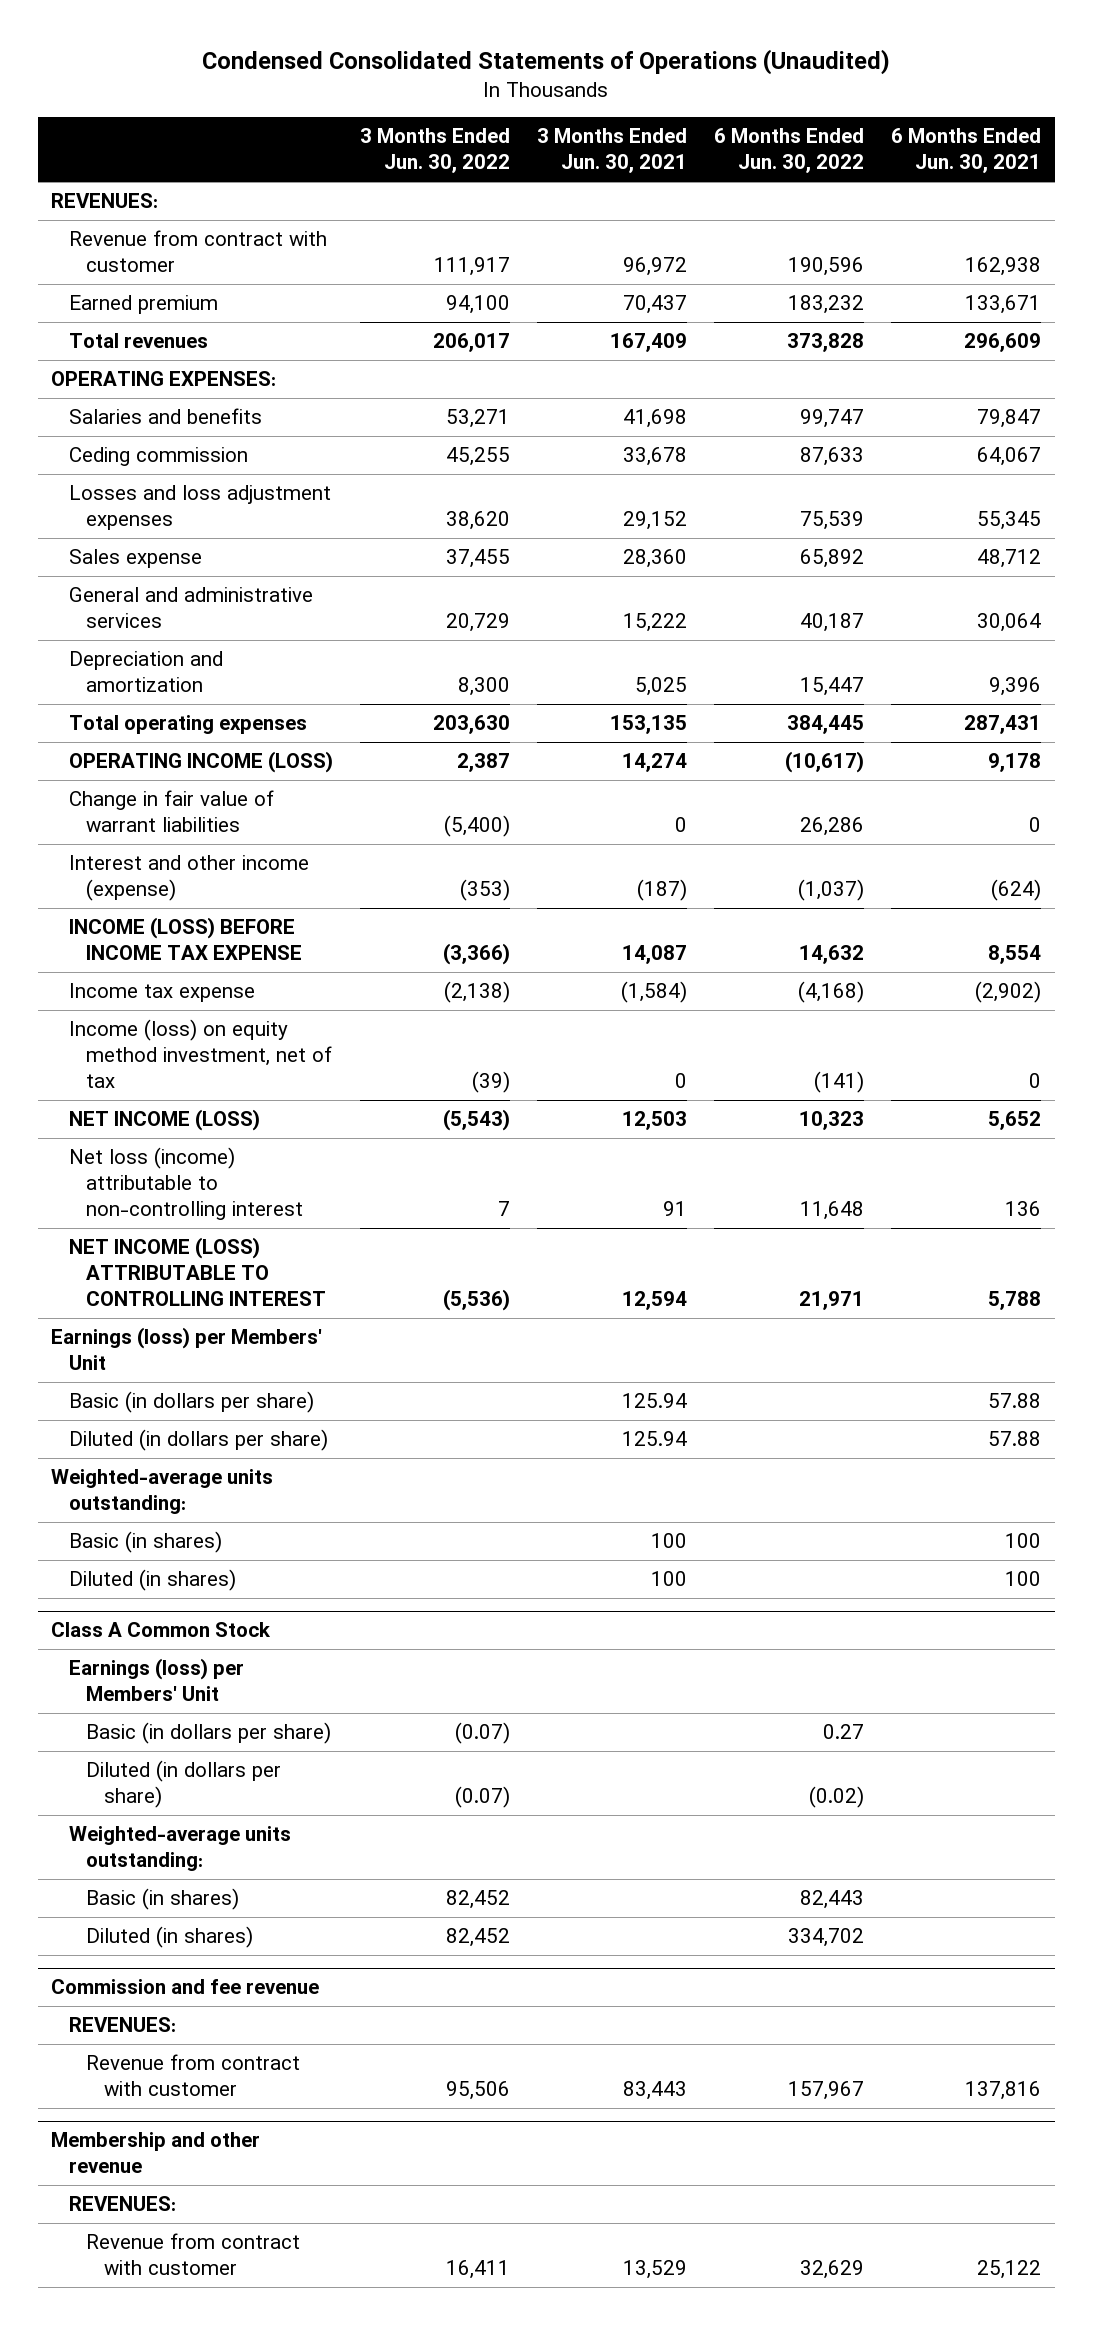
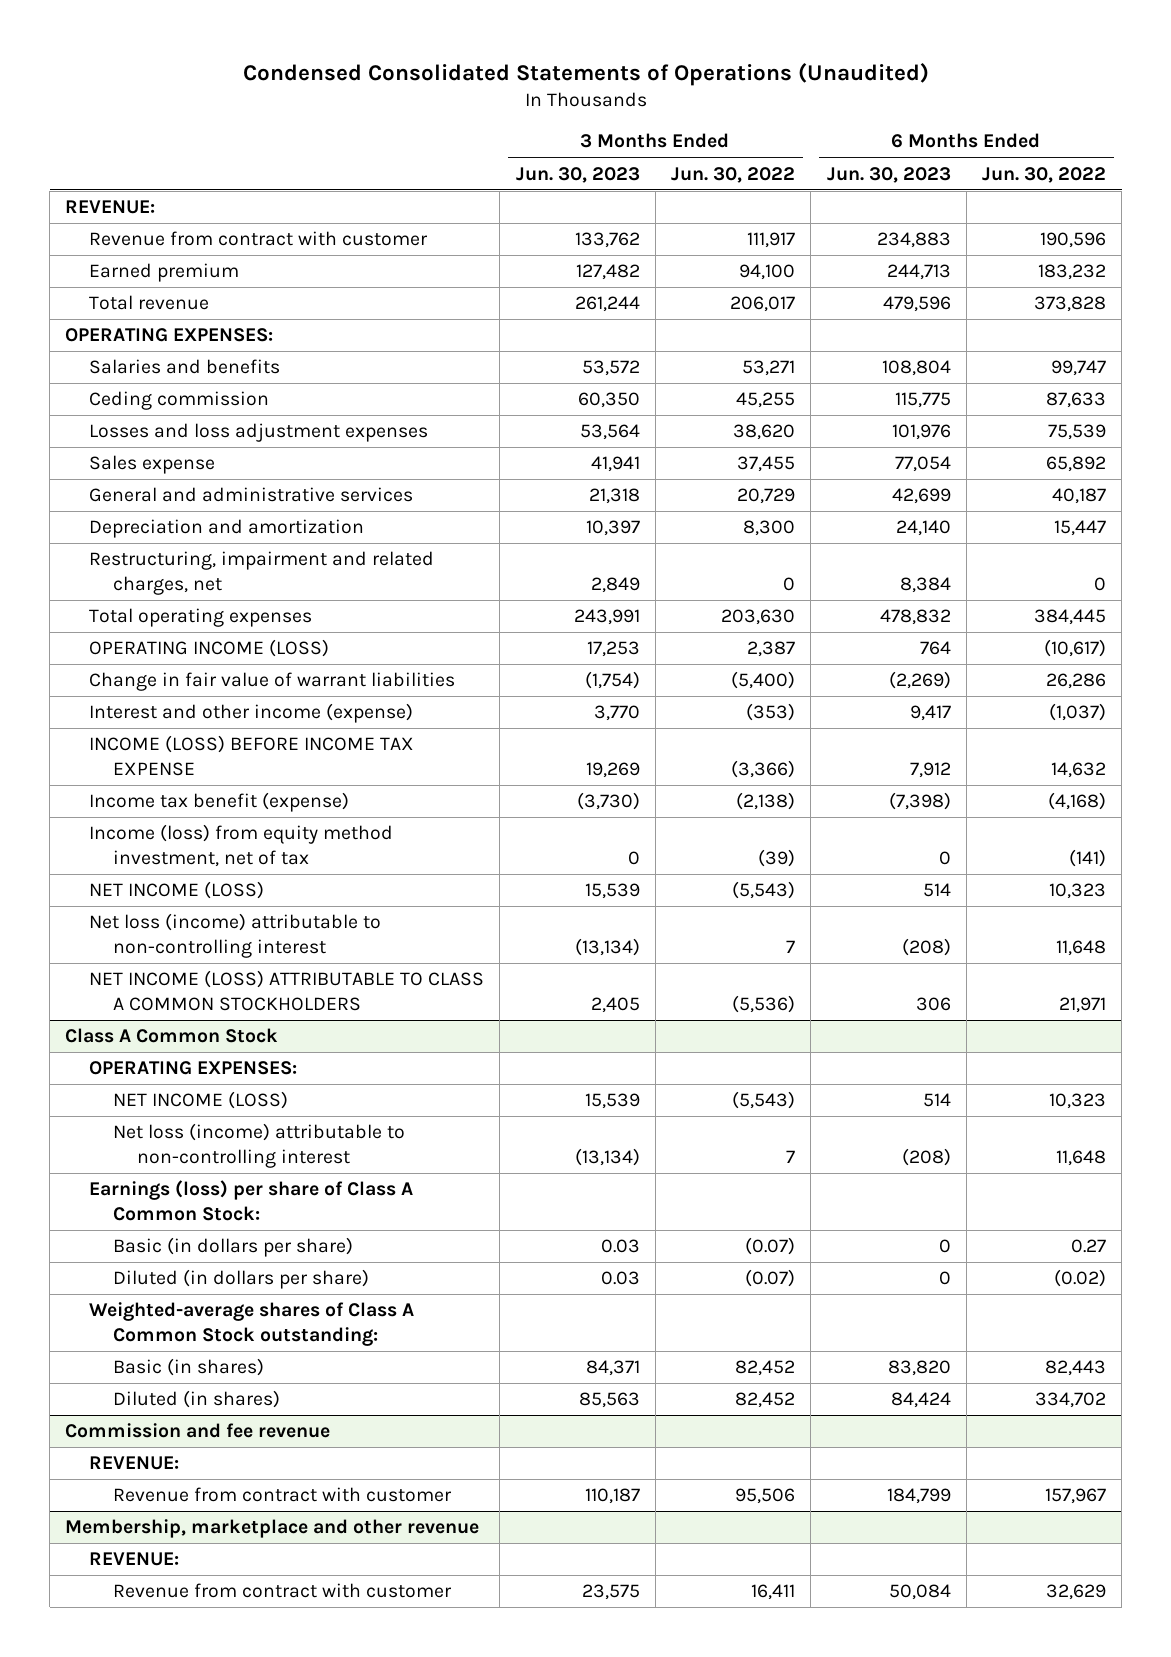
[536,128,687,174] 3 Months Ended Jun. 30, 2021 -> none
[891,128,1042,174] 6 Months Ended Jun. 30, 2021 -> none
none -> [515,166,640,183] Jun. 30, 2023
none -> [826,166,951,183] Jun. 30, 2023
[51,193,159,209] REVENUES: -> [65,200,156,215] REVENUE:
[68,333,208,349] Total revenues -> [89,295,210,311] Total revenue
none -> [89,551,435,595] Restructuring, impairment and related charges, net
[68,983,255,1003] Income tax expense -> [89,792,350,813] Income tax benefit (expense)
[68,1019,333,1089] Income (loss) on equity method investment, net of tax -> [89,824,394,867] Income (loss) from equity method investment, net of tax
[51,1327,323,1371] Earnings (loss) per Members' Unit -> none
[68,1391,314,1414] Basic (in dollars per share) -> none
[68,1429,328,1452] Diluted (in dollars per share) -> none
[51,1469,274,1515] Weighted-average units outstanding: -> none
[68,1531,222,1554] Basic (in shares) -> none
[68,1569,236,1592] Diluted (in shares) -> none
[68,1237,327,1307] NET INCOME (LOSS) ATTRIBUTABLE TO CONTROLLING INTEREST -> [89,970,485,1011] NET INCOME (LOSS) ATTRIBUTABLE TO CLASS A COMMON STOCKHOLDERS
none -> [89,1061,298,1076] OPERATING EXPENSES:
none -> [113,1091,289,1110] NET INCOME (LOSS)
none -> [113,1123,406,1168] Net loss (income) attributable to non-controlling interest
[68,1658,244,1702] Earnings (loss) per Members' Unit -> [89,1180,414,1221] Earnings (loss) per share of Class A Common Stock:
[68,1826,291,1872] Weighted-average units outstanding: -> [89,1302,415,1346] Weighted-average shares of Class A Common Stock outstanding:
[68,2017,176,2033] REVENUES: -> [89,1456,180,1471] REVENUE:
[51,2132,261,2174] Membership and other revenue -> [65,1519,480,1539] Membership, marketplace and other revenue
[68,2196,176,2212] REVENUES: -> [89,1552,180,1567] REVENUE:

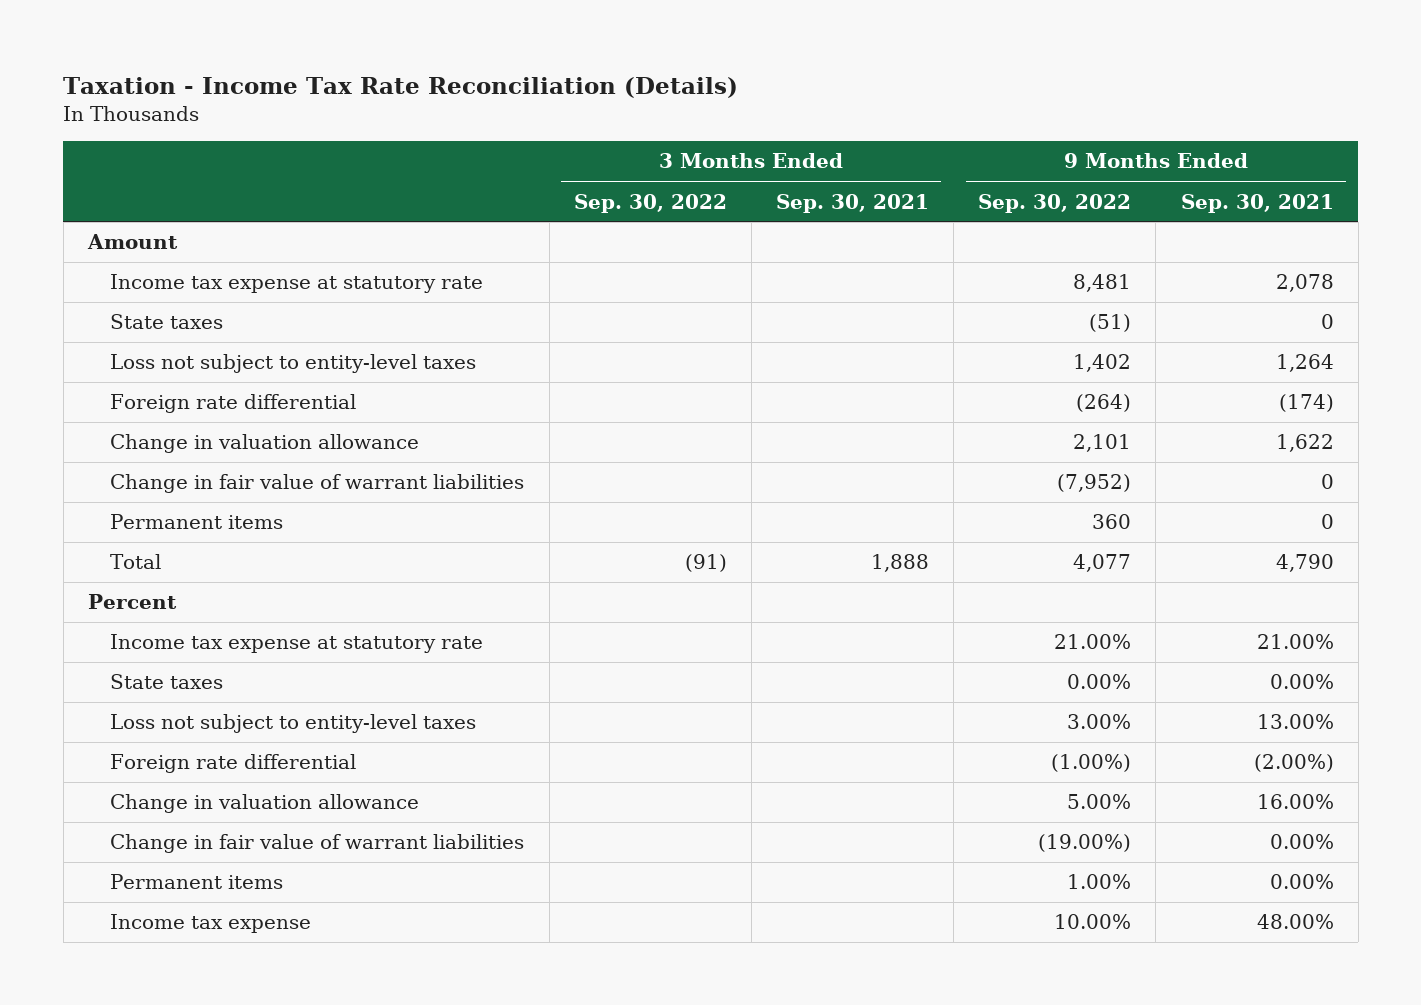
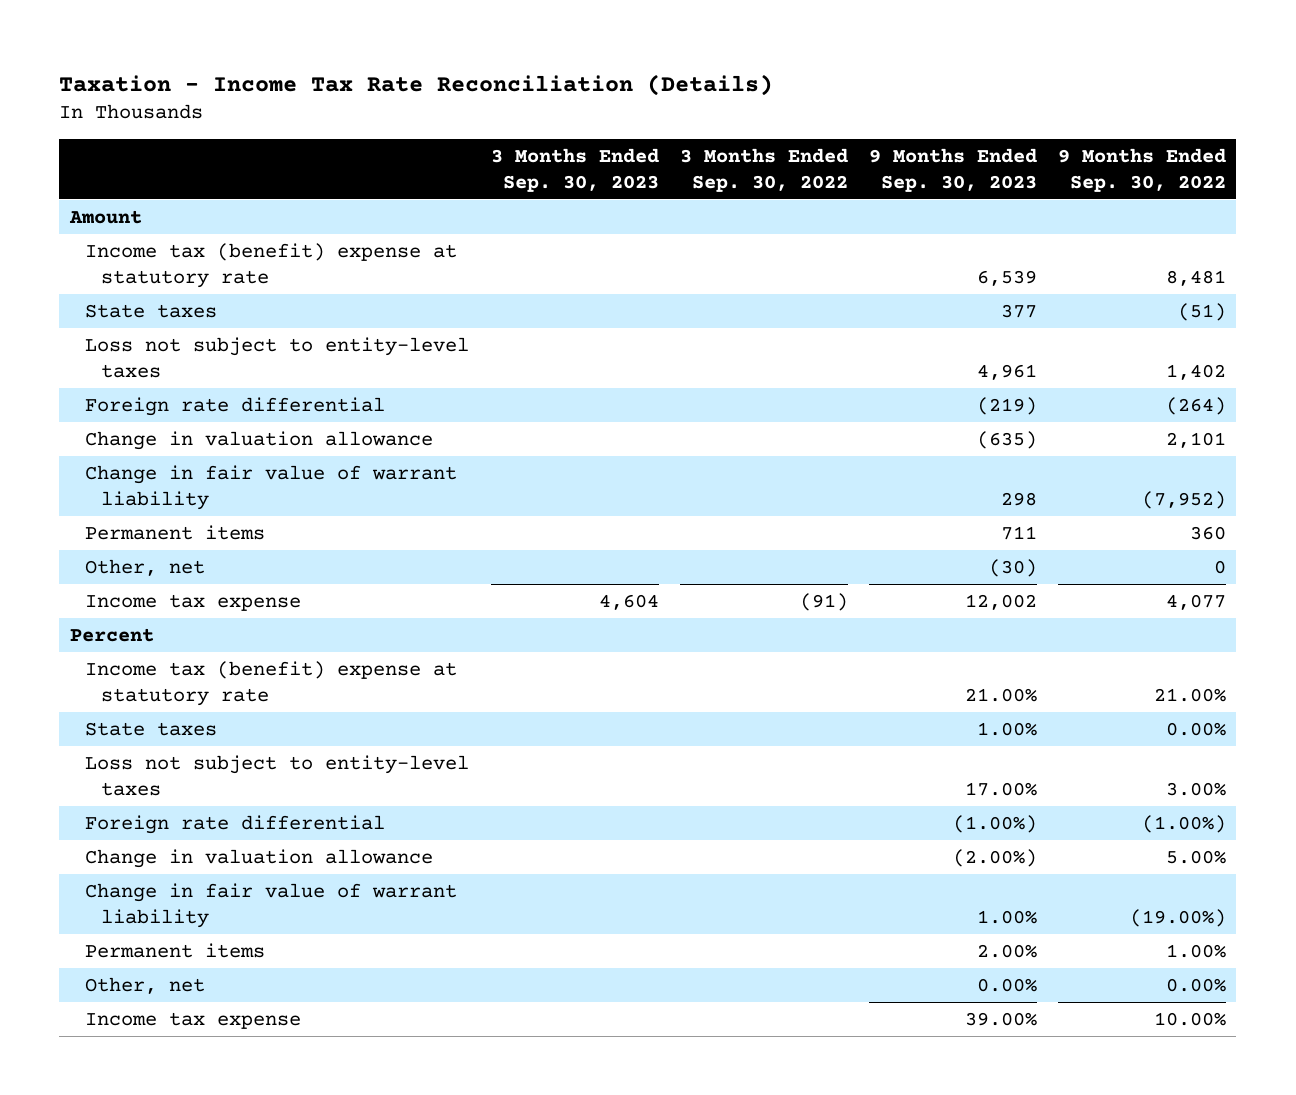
[776,193,930,213] Sep. 30, 2021 -> none
[1180,193,1334,213] Sep. 30, 2021 -> none
none -> [490,147,659,192] 3 Months Ended Sep. 30, 2023
none -> [868,147,1037,192] 9 Months Ended Sep. 30, 2023
[110,274,484,294] Income tax expense at statutory rate -> [85,242,458,289] Income tax (benefit) expense at statutory rate
[110,474,525,494] Change in fair value of warrant liabilities -> [85,464,458,511] Change in fair value of warrant liability
none -> [85,558,206,576] Other, net
[110,554,162,570] Total -> [85,593,302,611] Income tax expense
[110,634,484,654] Income tax expense at statutory rate -> [85,660,458,707] Income tax (benefit) expense at statutory rate
[110,834,525,854] Change in fair value of warrant liabilities -> [85,882,458,929] Change in fair value of warrant liability
none -> [85,976,206,994] Other, net

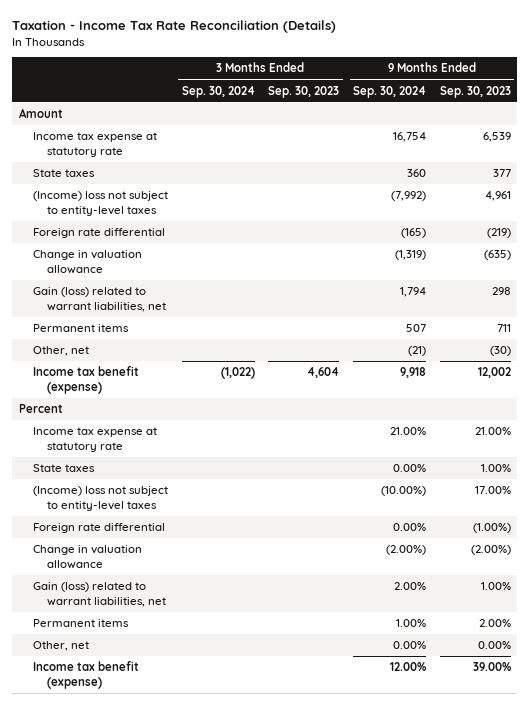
[679,147,848,192] 3 Months Ended Sep. 30, 2022 -> none
[1057,147,1226,192] 9 Months Ended Sep. 30, 2022 -> none
none -> [181,85,255,98] Sep. 30, 2024
none -> [352,85,426,98] Sep. 30, 2024
[85,242,458,289] Income tax (benefit) expense at statutory rate -> [32,132,157,157] Income tax expense at statutory rate
[85,336,470,379] Loss not subject to entity-level taxes -> [32,191,168,216] (Income) loss not subject to entity-level taxes
[85,464,458,511] Change in fair value of warrant liability -> [32,287,166,312] Gain (loss) related to warrant liabilities, net
[85,593,302,611] Income tax expense -> [32,366,139,394] Income tax benefit (expense)
[85,660,458,707] Income tax (benefit) expense at statutory rate -> [32,427,157,452] Income tax expense at statutory rate
[85,754,470,797] Loss not subject to entity-level taxes -> [32,486,168,511] (Income) loss not subject to entity-level taxes
[85,882,458,929] Change in fair value of warrant liability -> none
none -> [32,582,166,607] Gain (loss) related to warrant liabilities, net
[85,1011,302,1029] Income tax expense -> [32,661,139,689] Income tax benefit (expense)

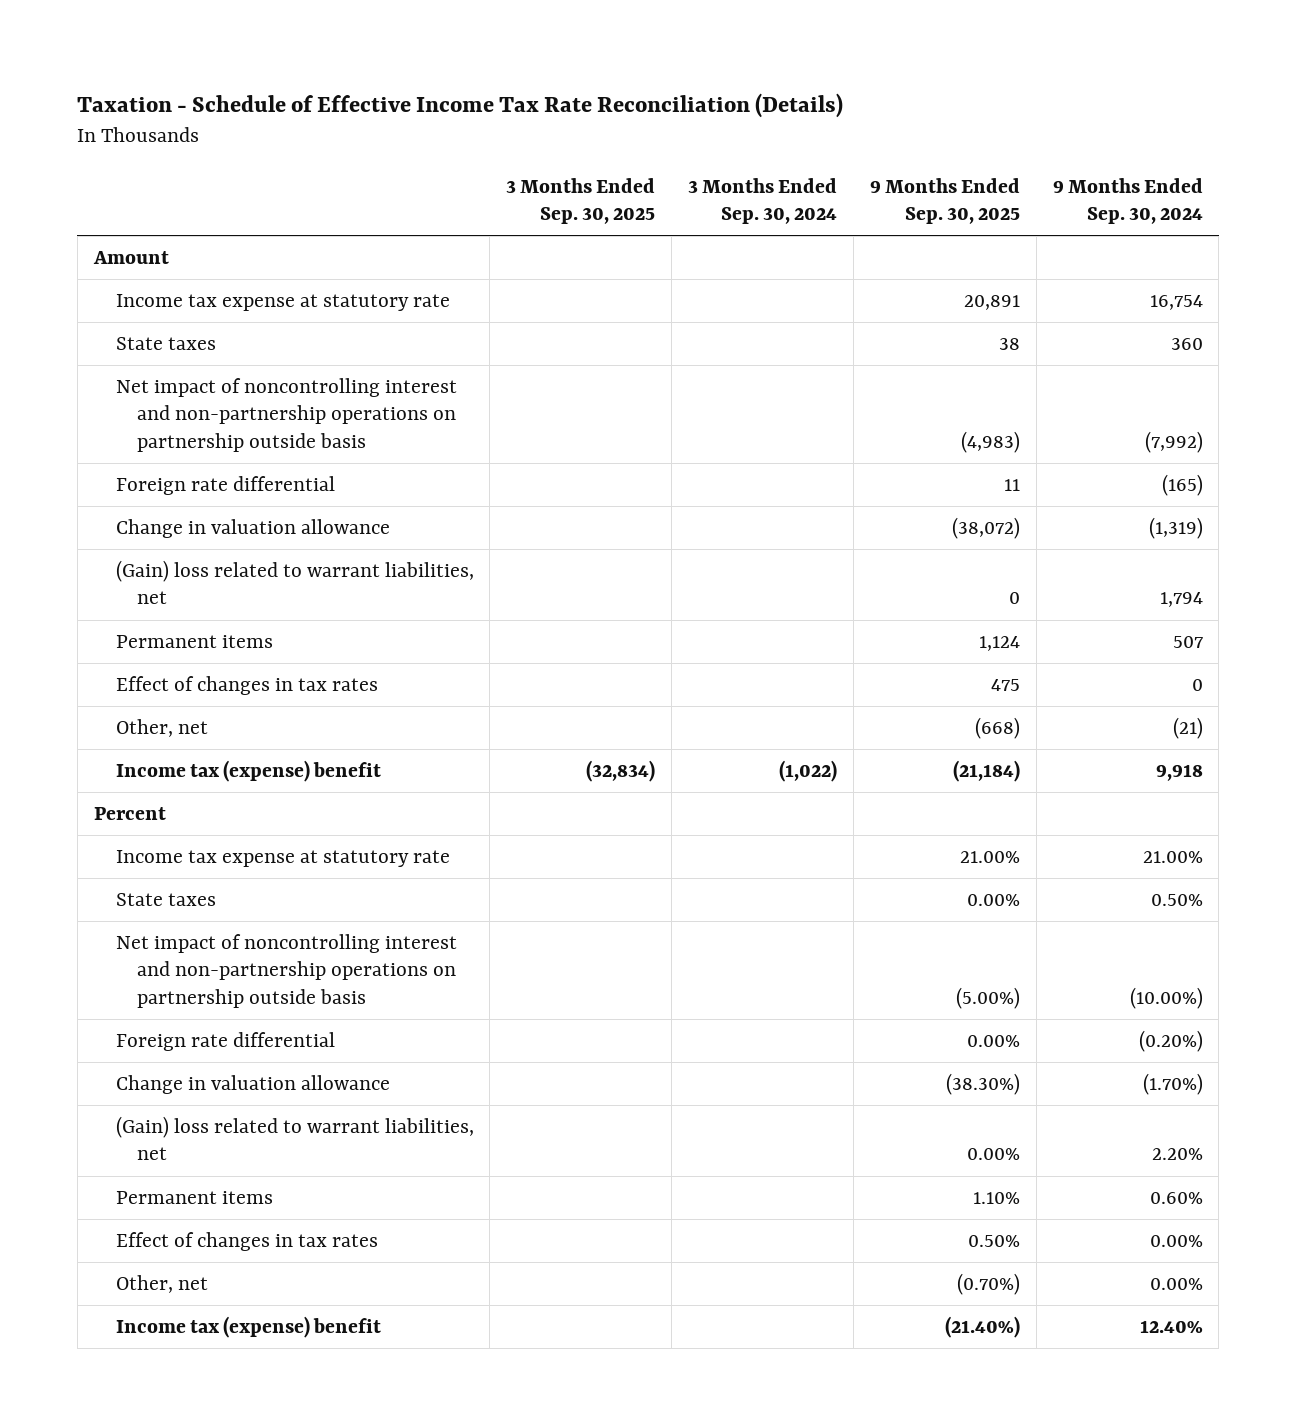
[12,20,337,34] Taxation - Income Tax Rate Reconciliation (Details) -> [77,92,844,118] Taxation - Schedule of Effective Income Tax Rate Reconciliation (Details)
[268,85,340,98] Sep. 30, 2023 -> none
[439,85,511,98] Sep. 30, 2023 -> none
none -> [506,177,656,225] 3 Months Ended Sep. 30, 2025
none -> [869,177,1020,225] 9 Months Ended Sep. 30, 2025
[32,191,168,216] (Income) loss not subject to entity-level taxes -> [115,378,457,452] Net impact of noncontrolling interest and non-partnership operations on partnership outside basis
[32,287,166,312] Gain (loss) related to warrant liabilities, net -> [115,560,474,605] (Gain) loss related to warrant liabilities, net
none -> [115,676,378,696] Effect of changes in tax rates
[32,366,139,394] Income tax benefit (expense) -> [115,760,381,783] Income tax (expense) benefit
[392,464,426,473] 0.00% -> [1150,894,1203,907] 0.50%
[32,486,168,511] (Income) loss not subject to entity-level taxes -> [115,934,457,1008] Net impact of noncontrolling interest and non-partnership operations on partnership outside basis
[392,523,426,532] 0.00% -> [1138,1030,1203,1053] (0.20%)
[385,545,426,556] (2.00%) -> [1142,1073,1203,1096] (1.70%)
[32,582,166,607] Gain (loss) related to warrant liabilities, net -> [115,1116,474,1161] (Gain) loss related to warrant liabilities, net
[393,582,426,591] 2.00% -> [1151,1148,1203,1161] 2.20%
[395,619,426,628] 1.00% -> [1149,1192,1203,1205] 0.60%
none -> [115,1232,378,1252] Effect of changes in tax rates
[32,661,139,689] Income tax benefit (expense) -> [115,1316,381,1339] Income tax (expense) benefit
[389,662,427,672] 12.00% -> [1139,1320,1203,1334] 12.40%

